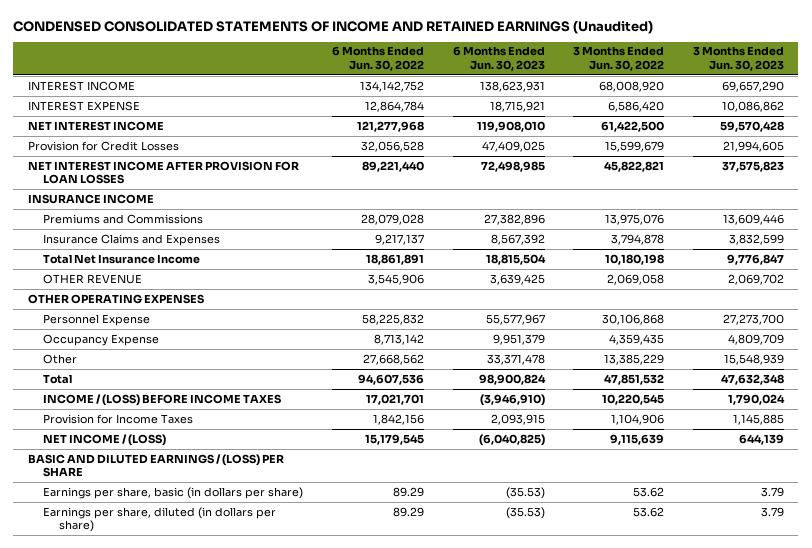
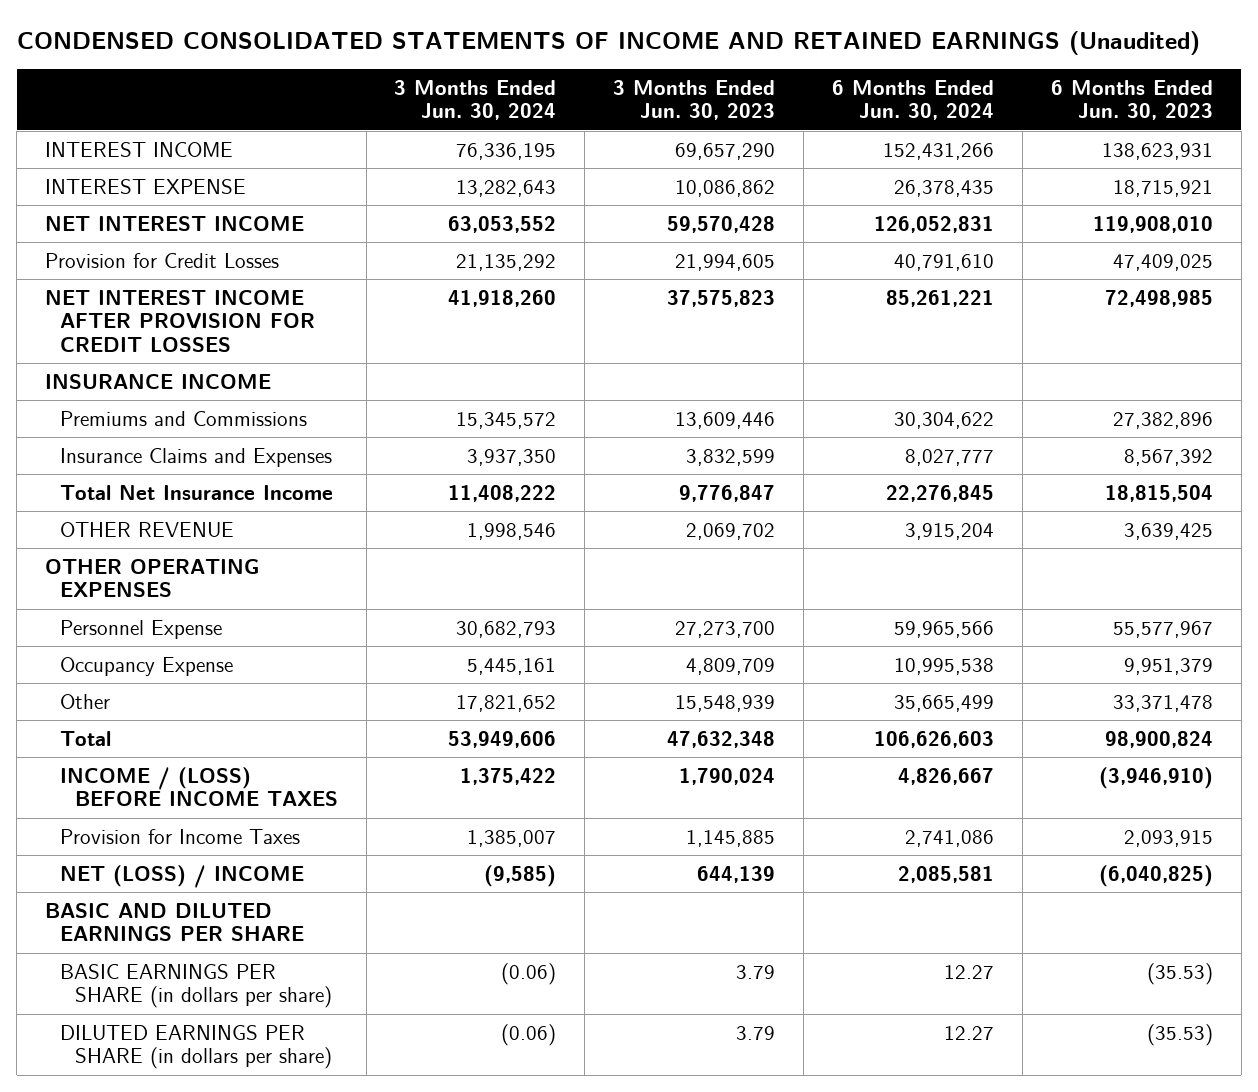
[331,46,424,72] 6 Months Ended Jun. 30, 2022 -> none
[573,46,665,72] 3 Months Ended Jun. 30, 2022 -> none
none -> [394,79,557,121] 3 Months Ended Jun. 30, 2024
none -> [831,79,994,121] 6 Months Ended Jun. 30, 2024
[27,160,299,185] NET INTEREST INCOME AFTER PROVISION FOR LOAN LOSSES -> [45,289,315,352] NET INTEREST INCOME AFTER PROVISION FOR CREDIT LOSSES
[43,433,167,446] NET INCOME / (LOSS) -> [59,864,304,888] NET (LOSS) / INCOME
[27,453,284,478] BASIC AND DILUTED EARNINGS / (LOSS) PER SHARE -> [45,902,304,942] BASIC AND DILUTED EARNINGS PER SHARE
[43,486,304,499] Earnings per share, basic (in dollars per share) -> [59,963,332,1009] BASIC EARNINGS PER SHARE (in dollars per share)
[43,506,277,533] Earnings per share, diluted (in dollars per share) -> [59,1024,332,1070] DILUTED EARNINGS PER SHARE (in dollars per share)

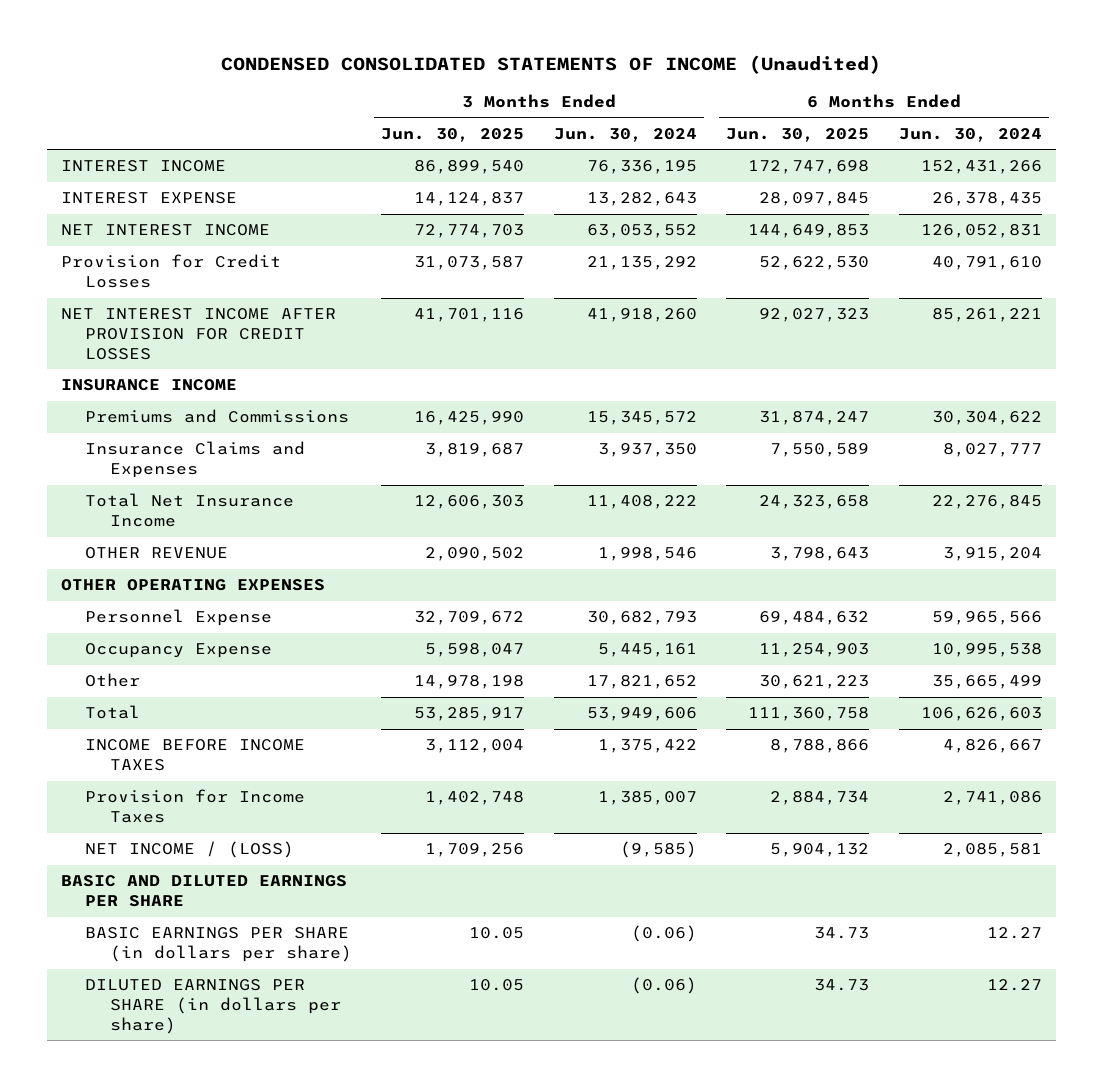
[16,30,1200,55] CONDENSED CONSOLIDATED STATEMENTS OF INCOME AND RETAINED EARNINGS (Unaudited) -> [221,55,882,75] CONDENSED CONSOLIDATED STATEMENTS OF INCOME (Unaudited)
[613,79,776,121] 3 Months Ended Jun. 30, 2023 -> none
[1050,79,1213,121] 6 Months Ended Jun. 30, 2023 -> none
none -> [381,127,525,142] Jun. 30, 2025
none -> [726,127,870,142] Jun. 30, 2025
[59,766,338,807] INCOME / (LOSS) BEFORE INCOME TAXES -> [85,739,306,772] INCOME BEFORE INCOME TAXES
[59,864,304,888] NET (LOSS) / INCOME -> [85,841,295,859] NET INCOME / (LOSS)

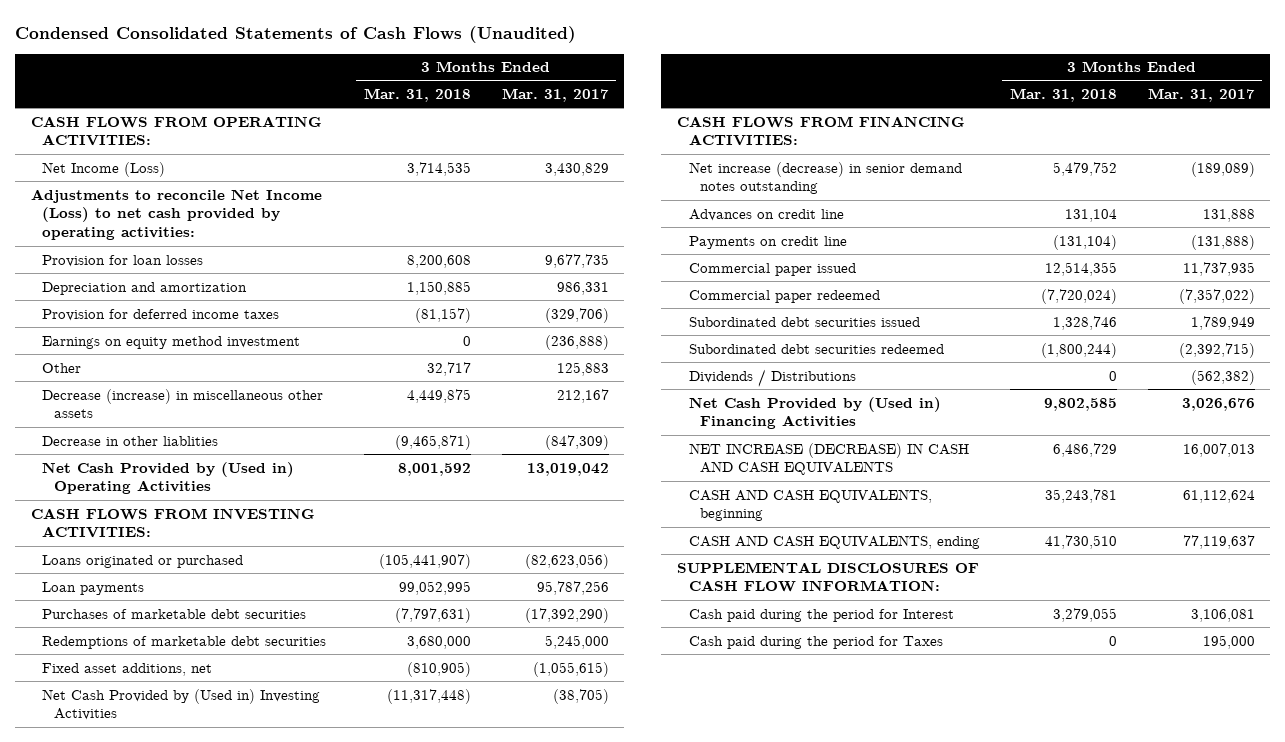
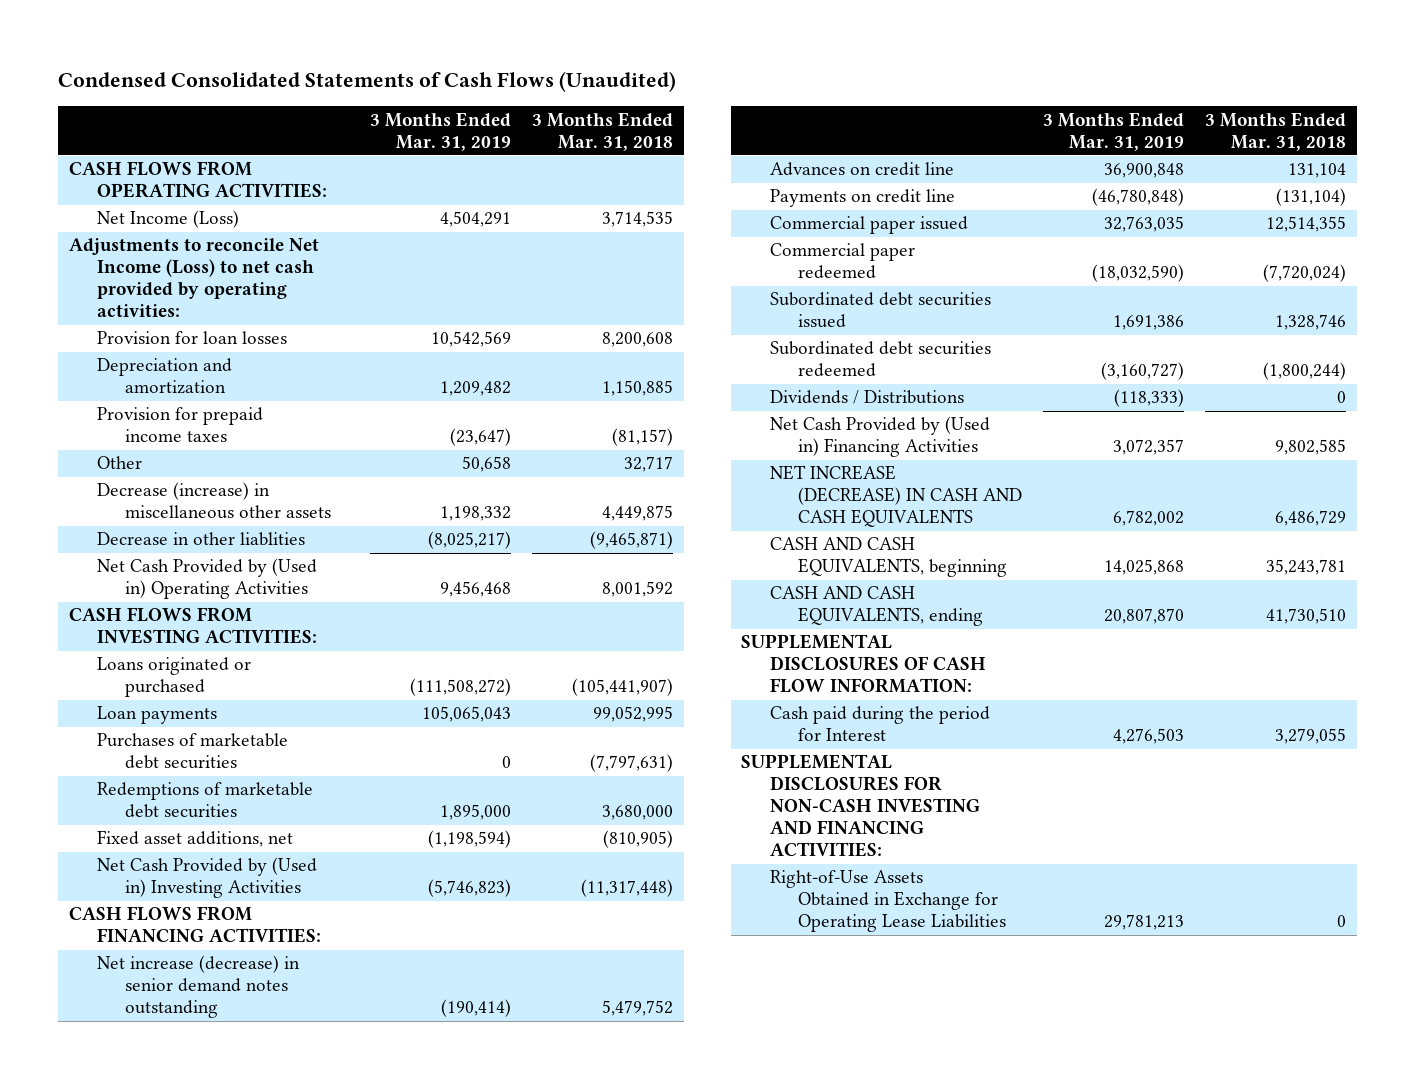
[501,88,609,103] Mar. 31, 2017 -> none
none -> [370,111,512,151] 3 Months Ended Mar. 31, 2019
[42,335,301,349] Earnings on equity method investment -> none
[42,308,280,321] Provision for deferred income taxes -> [97,407,264,443] Provision for prepaid income taxes
[688,635,943,649] Cash paid during the period for Taxes -> none
none -> [741,754,980,858] SUPPLEMENTAL DISCLOSURES FOR NON-CASH INVESTING AND FINANCING ACTIVITIES:
none -> [769,870,1007,933] Right-of-Use Assets Obtained in Exchange for Operating Lease Liabilities

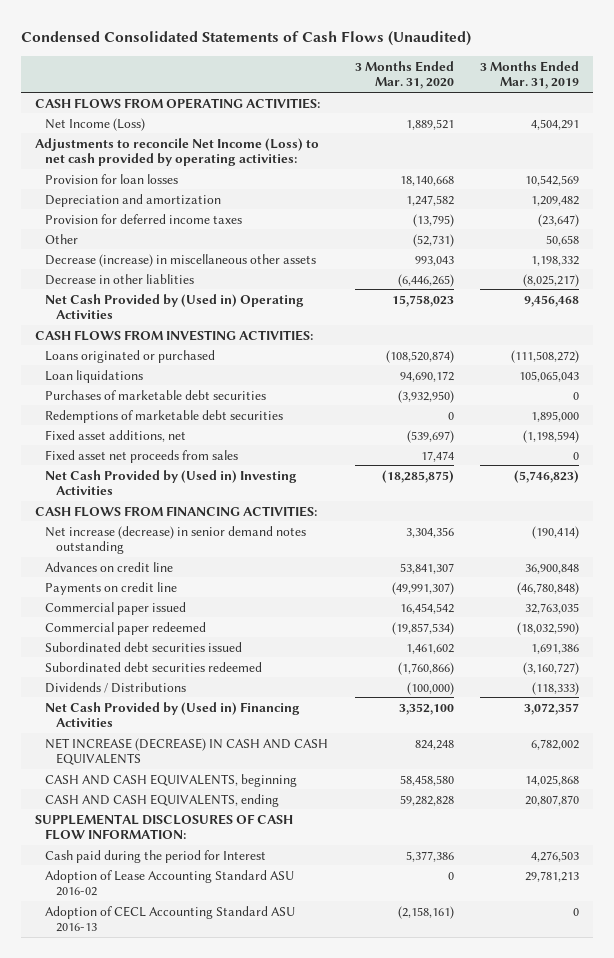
[532,111,674,151] 3 Months Ended Mar. 31, 2018 -> none
none -> [354,60,454,90] 3 Months Ended Mar. 31, 2020
[97,407,264,443] Provision for prepaid income taxes -> [45,213,243,224] Provision for deferred income taxes
[97,706,218,725] Loan payments -> [45,369,144,383] Loan liquidations
none -> [45,449,239,463] Fixed asset net proceeds from sales
[741,754,980,858] SUPPLEMENTAL DISCLOSURES FOR NON-CASH INVESTING AND FINANCING ACTIVITIES: -> none
[769,870,1007,933] Right-of-Use Assets Obtained in Exchange for Operating Lease Liabilities -> [45,869,295,897] Adoption of Lease Accounting Standard ASU 2016-02
none -> [45,905,296,933] Adoption of CECL Accounting Standard ASU 2016-13

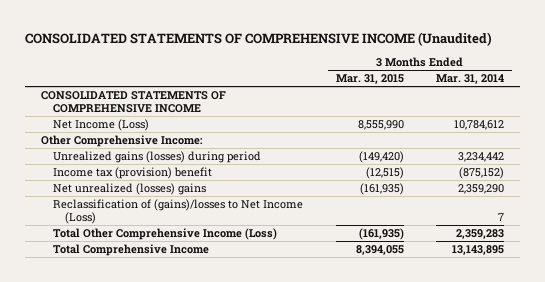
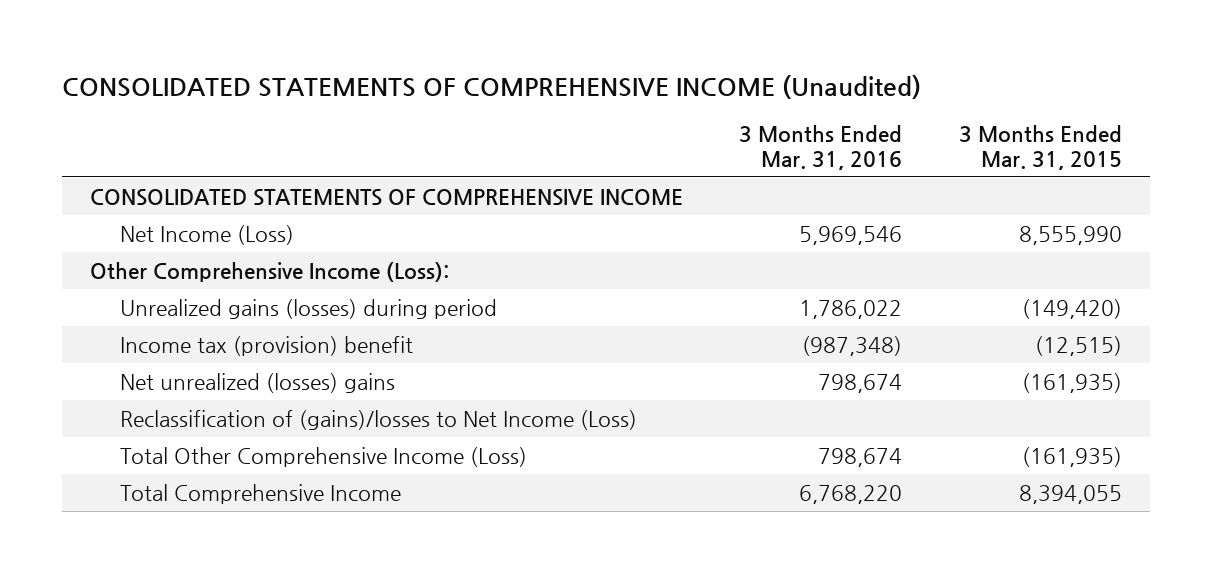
[436,74,505,85] Mar. 31, 2014 -> none
none -> [739,125,903,170] 3 Months Ended Mar. 31, 2016
[41,135,204,148] Other Comprehensive Income: -> [89,261,449,282] Other Comprehensive Income (Loss):

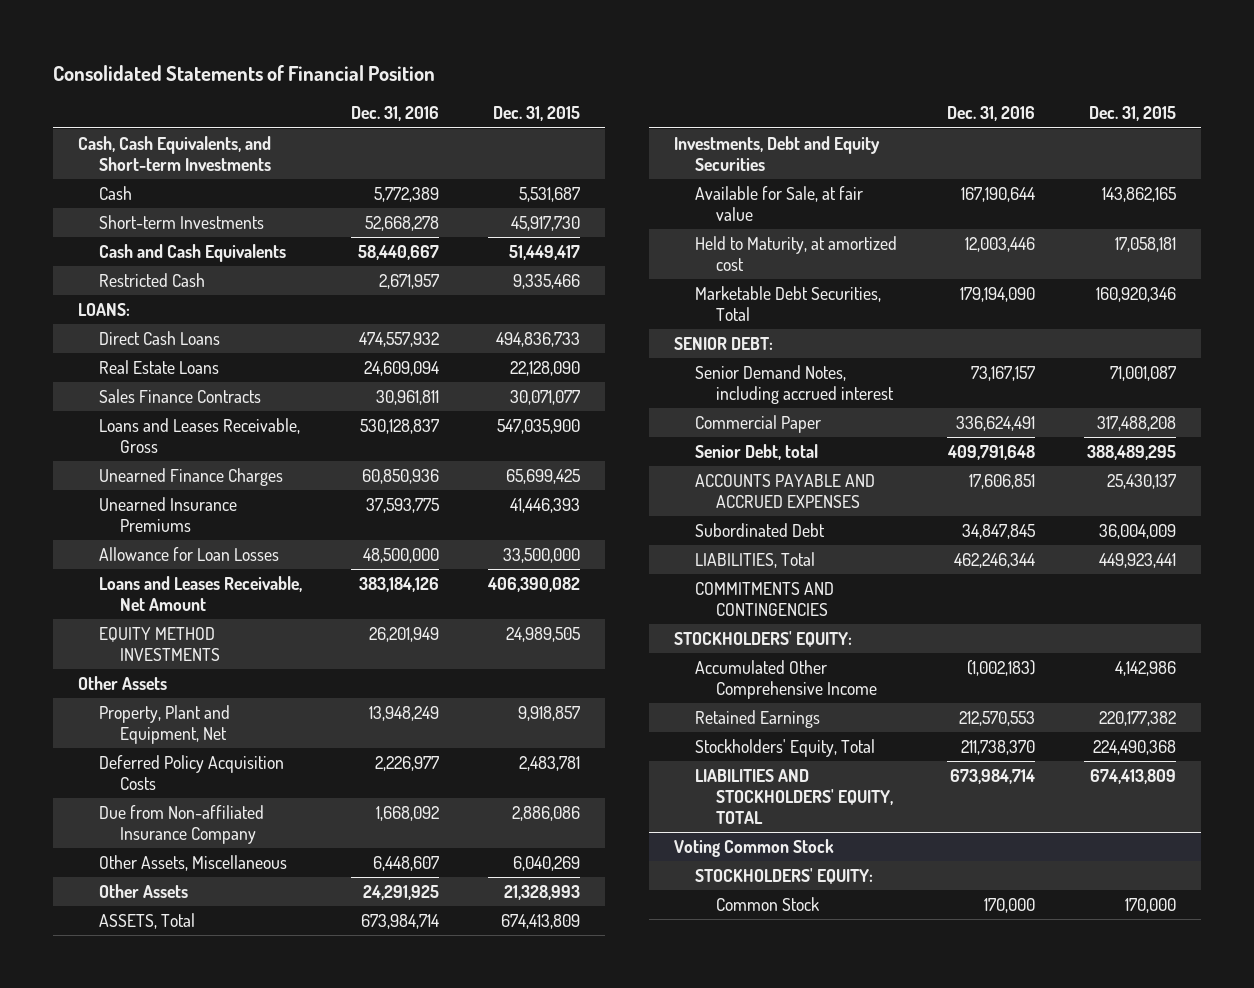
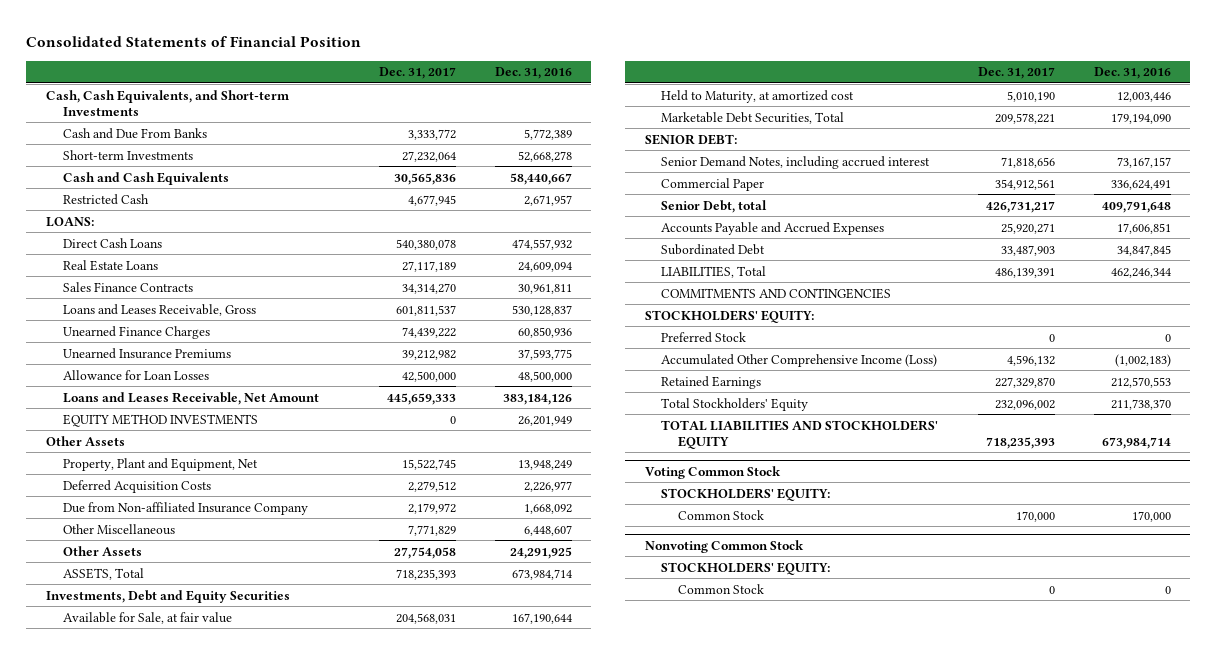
[493,106,581,122] Dec. 31, 2015 -> none
none -> [378,67,456,80] Dec. 31, 2017
[98,186,132,201] Cash -> [62,127,207,139] Cash and Due From Banks
[98,755,284,791] Deferred Policy Acquisition Costs -> [62,479,211,493] Deferred Acquisition Costs
[98,855,287,872] Other Assets, Miscellaneous -> [62,523,175,535] Other Miscellaneous
[694,474,875,509] ACCOUNTS PAYABLE AND ACCRUED EXPENSES -> [661,221,885,235] Accounts Payable and Accrued Expenses
none -> [661,331,747,343] Preferred Stock
[694,660,877,700] Accumulated Other Comprehensive Income -> [661,353,938,367] Accumulated Other Comprehensive Income (Loss)
[694,739,875,758] Stockholders' Equity, Total -> [661,397,809,411] Total Stockholders' Equity
[694,769,893,825] LIABILITIES AND STOCKHOLDERS' EQUITY, TOTAL -> [661,419,939,449] TOTAL LIABILITIES AND STOCKHOLDERS' EQUITY
none -> [644,539,804,553] Nonvoting Common Stock
none -> [661,561,831,575] STOCKHOLDERS' EQUITY:
none -> [678,583,765,594] Common Stock

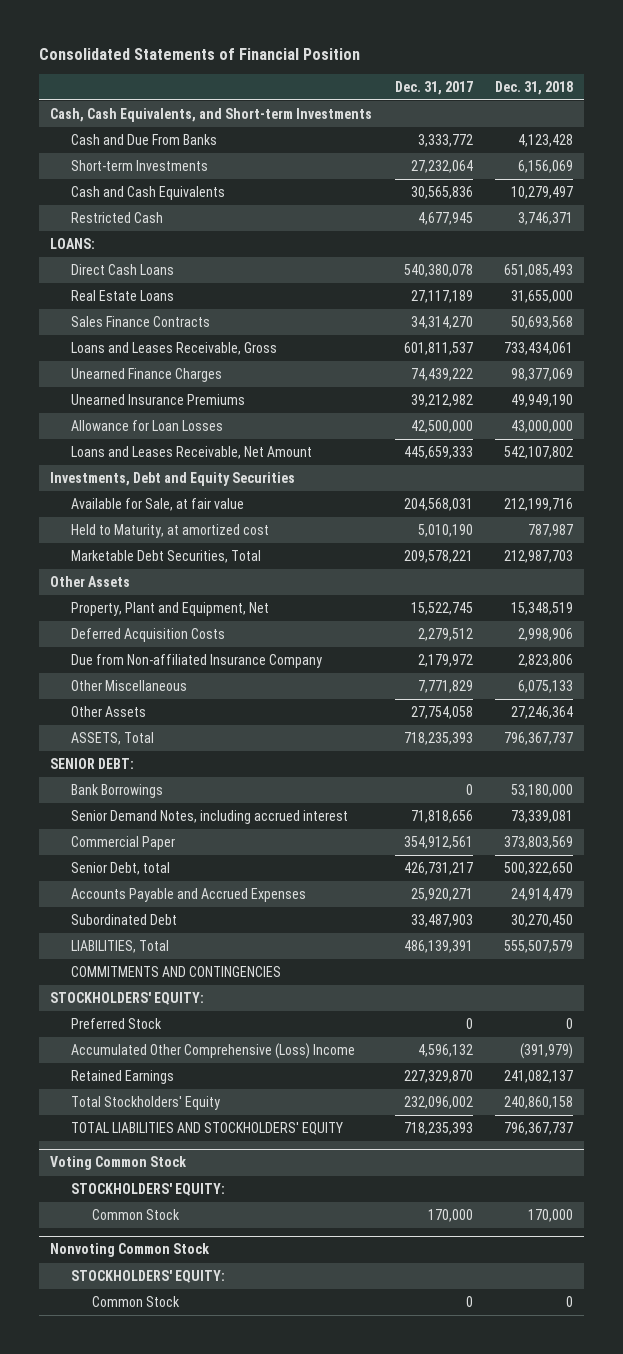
[494,67,572,80] Dec. 31, 2016 -> none
none -> [495,80,574,95] Dec. 31, 2018
[62,413,258,427] EQUITY METHOD INVESTMENTS -> none
[45,589,290,603] Investments, Debt and Equity Securities -> [49,471,295,486] Investments, Debt and Equity Securities
[62,611,232,624] Available for Sale, at fair value -> [70,497,244,511] Available for Sale, at fair value
[661,89,855,103] Held to Maturity, at amortized cost -> [70,523,269,538] Held to Maturity, at amortized cost
[661,111,845,124] Marketable Debt Securities, Total -> [70,549,261,563] Marketable Debt Securities, Total
none -> [70,783,163,798] Bank Borrowings
[661,353,938,367] Accumulated Other Comprehensive Income (Loss) -> [70,1042,355,1059] Accumulated Other Comprehensive (Loss) Income

